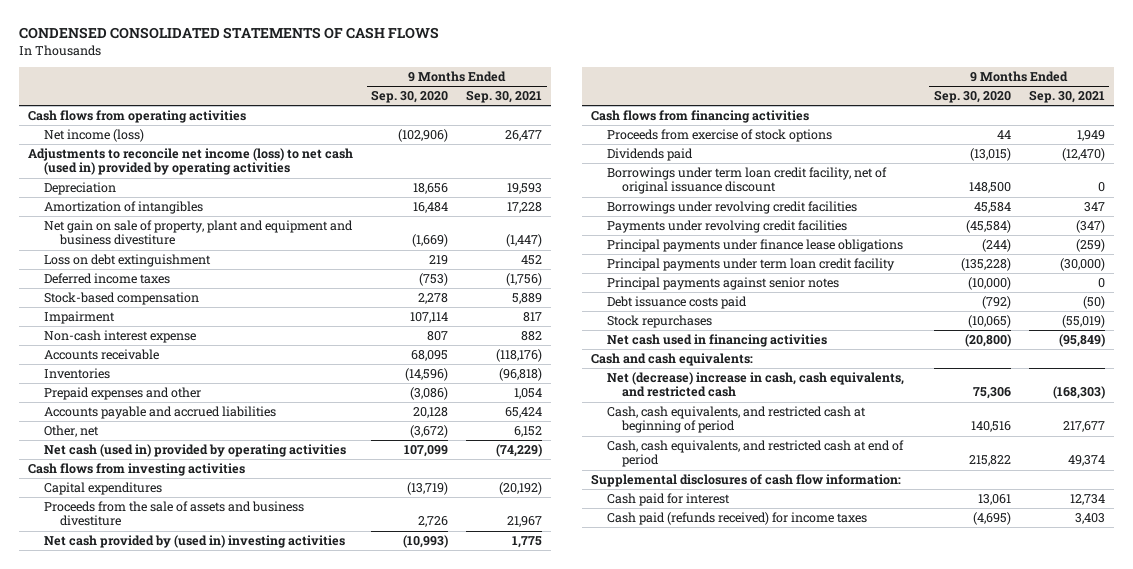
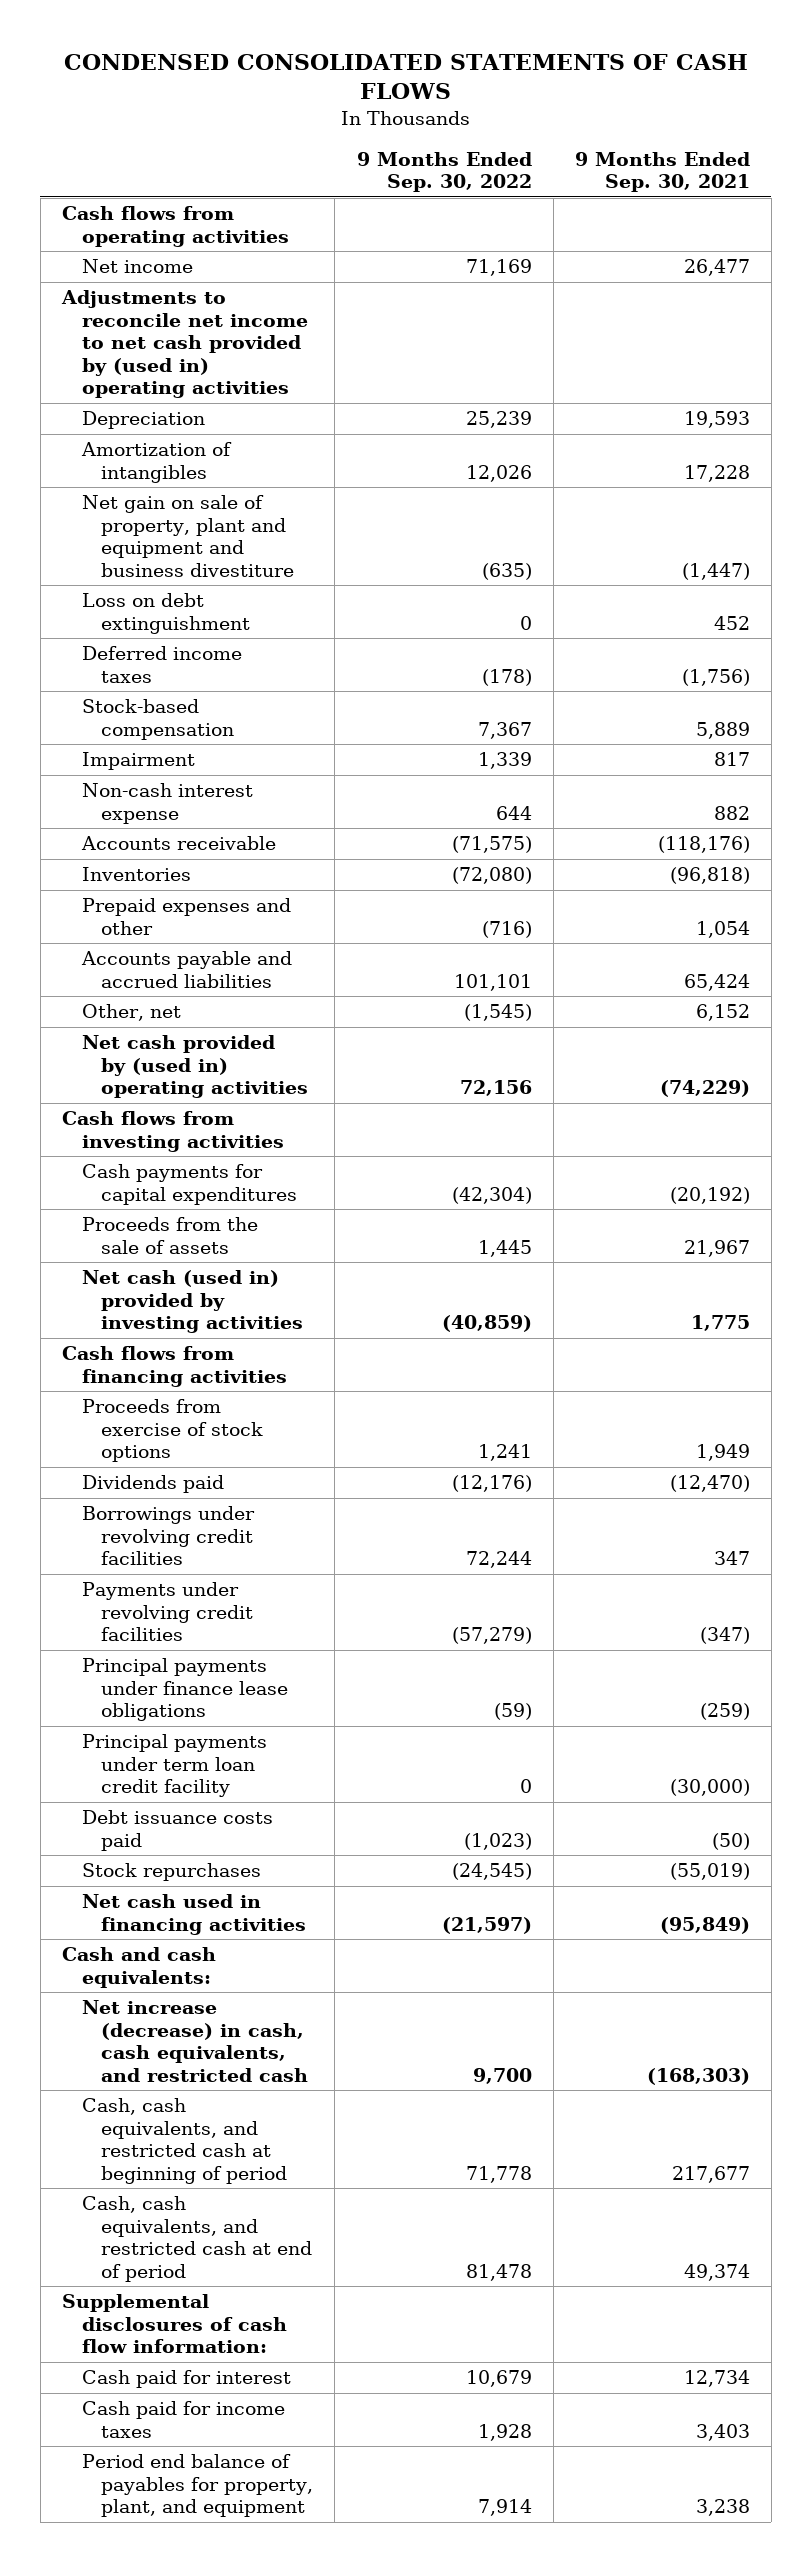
[371,90,449,104] Sep. 30, 2020 -> none
none -> [356,151,532,193] 9 Months Ended Sep. 30, 2022
[43,129,144,143] Net income (loss) -> [81,259,193,274] Net income
[28,148,354,176] Adjustments to reconcile net income (loss) to net cash (used in) provided by operating activities -> [60,290,308,399] Adjustments to reconcile net income to net cash provided by (used in) operating activities
[43,444,346,458] Net cash (used in) provided by operating activities -> [81,1035,309,1099] Net cash provided by (used in) operating activities
[43,482,162,496] Capital expenditures -> [81,1164,298,1205] Cash payments for capital expenditures
[43,501,304,527] Proceeds from the sale of assets and business divestiture -> [81,1217,258,1254] Proceeds from the sale of assets
[43,535,345,549] Net cash provided by (used in) investing activities -> [81,1270,304,1334] Net cash (used in) provided by investing activities
[606,167,887,195] Borrowings under term loan credit facility, net of original issuance discount -> none
[606,277,839,291] Principal payments against senior notes -> none
[606,372,904,398] Net (decrease) increase in cash, cash equivalents, and restricted cash -> [81,2000,309,2082] Net increase (decrease) in cash, cash equivalents, and restricted cash
[606,512,867,526] Cash paid (refunds received) for income taxes -> [81,2401,285,2438] Cash paid for income taxes
none -> [81,2454,314,2518] Period end balance of payables for property, plant, and equipment

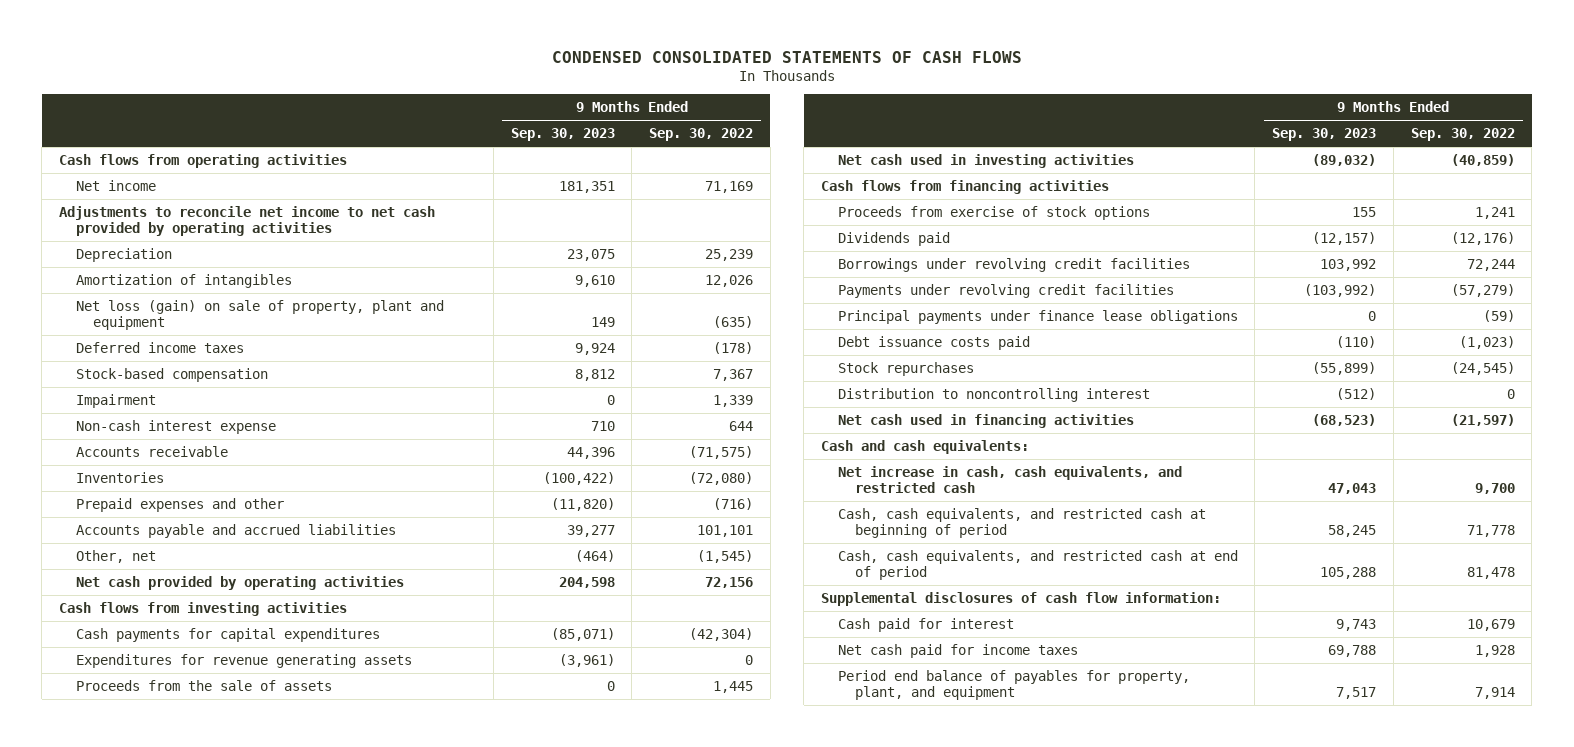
[574,151,750,193] 9 Months Ended Sep. 30, 2021 -> none
none -> [510,128,615,142] Sep. 30, 2023
[60,290,308,399] Adjustments to reconcile net income to net cash provided by (used in) operating activities -> [59,205,436,236] Adjustments to reconcile net income to net cash provided by operating activities
[81,593,251,634] Loss on debt extinguishment -> none
[81,495,295,577] Net gain on sale of property, plant and equipment and business divestiture -> [76,299,445,330] Net loss (gain) on sale of property, plant and equipment
[81,1035,309,1099] Net cash provided by (used in) operating activities -> [76,575,405,590] Net cash provided by operating activities
none -> [76,653,413,668] Expenditures for revenue generating assets
[81,1270,304,1334] Net cash (used in) provided by investing activities -> [837,153,1134,168] Net cash used in investing activities
[81,1734,267,1798] Principal payments under term loan credit facility -> none
none -> [837,387,1150,402] Distribution to noncontrolling interest
[81,2000,309,2082] Net increase (decrease) in cash, cash equivalents, and restricted cash -> [837,465,1182,493] Net increase in cash, cash equivalents, and restricted cash
[81,2401,285,2438] Cash paid for income taxes -> [837,643,1078,658] Net cash paid for income taxes

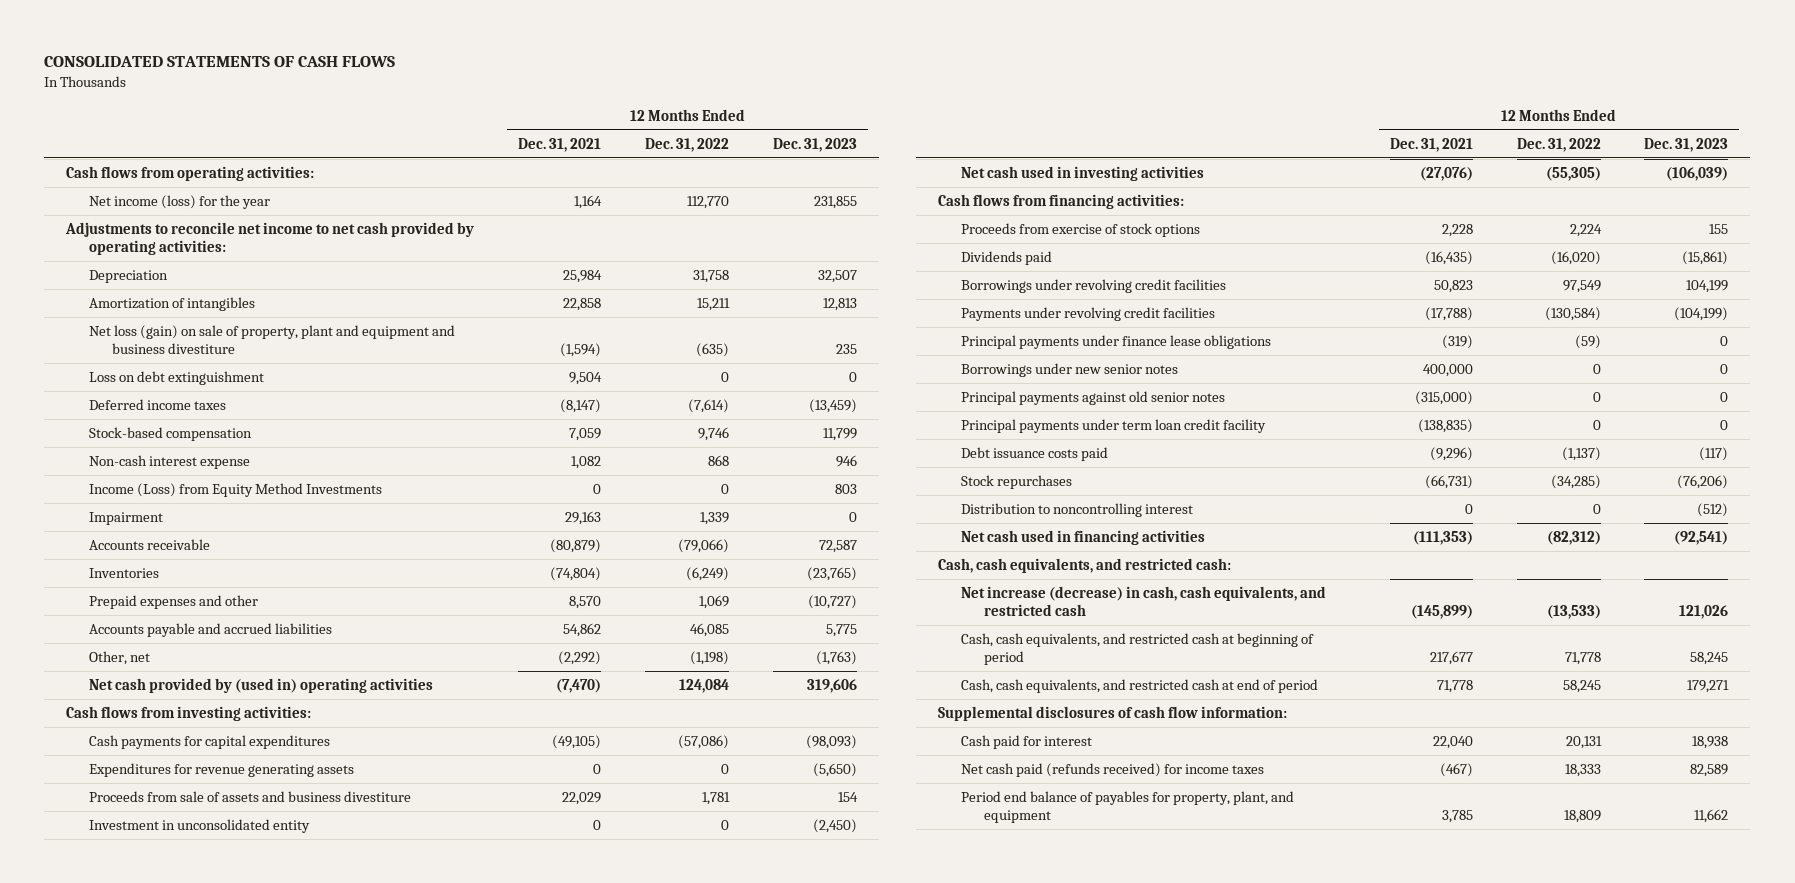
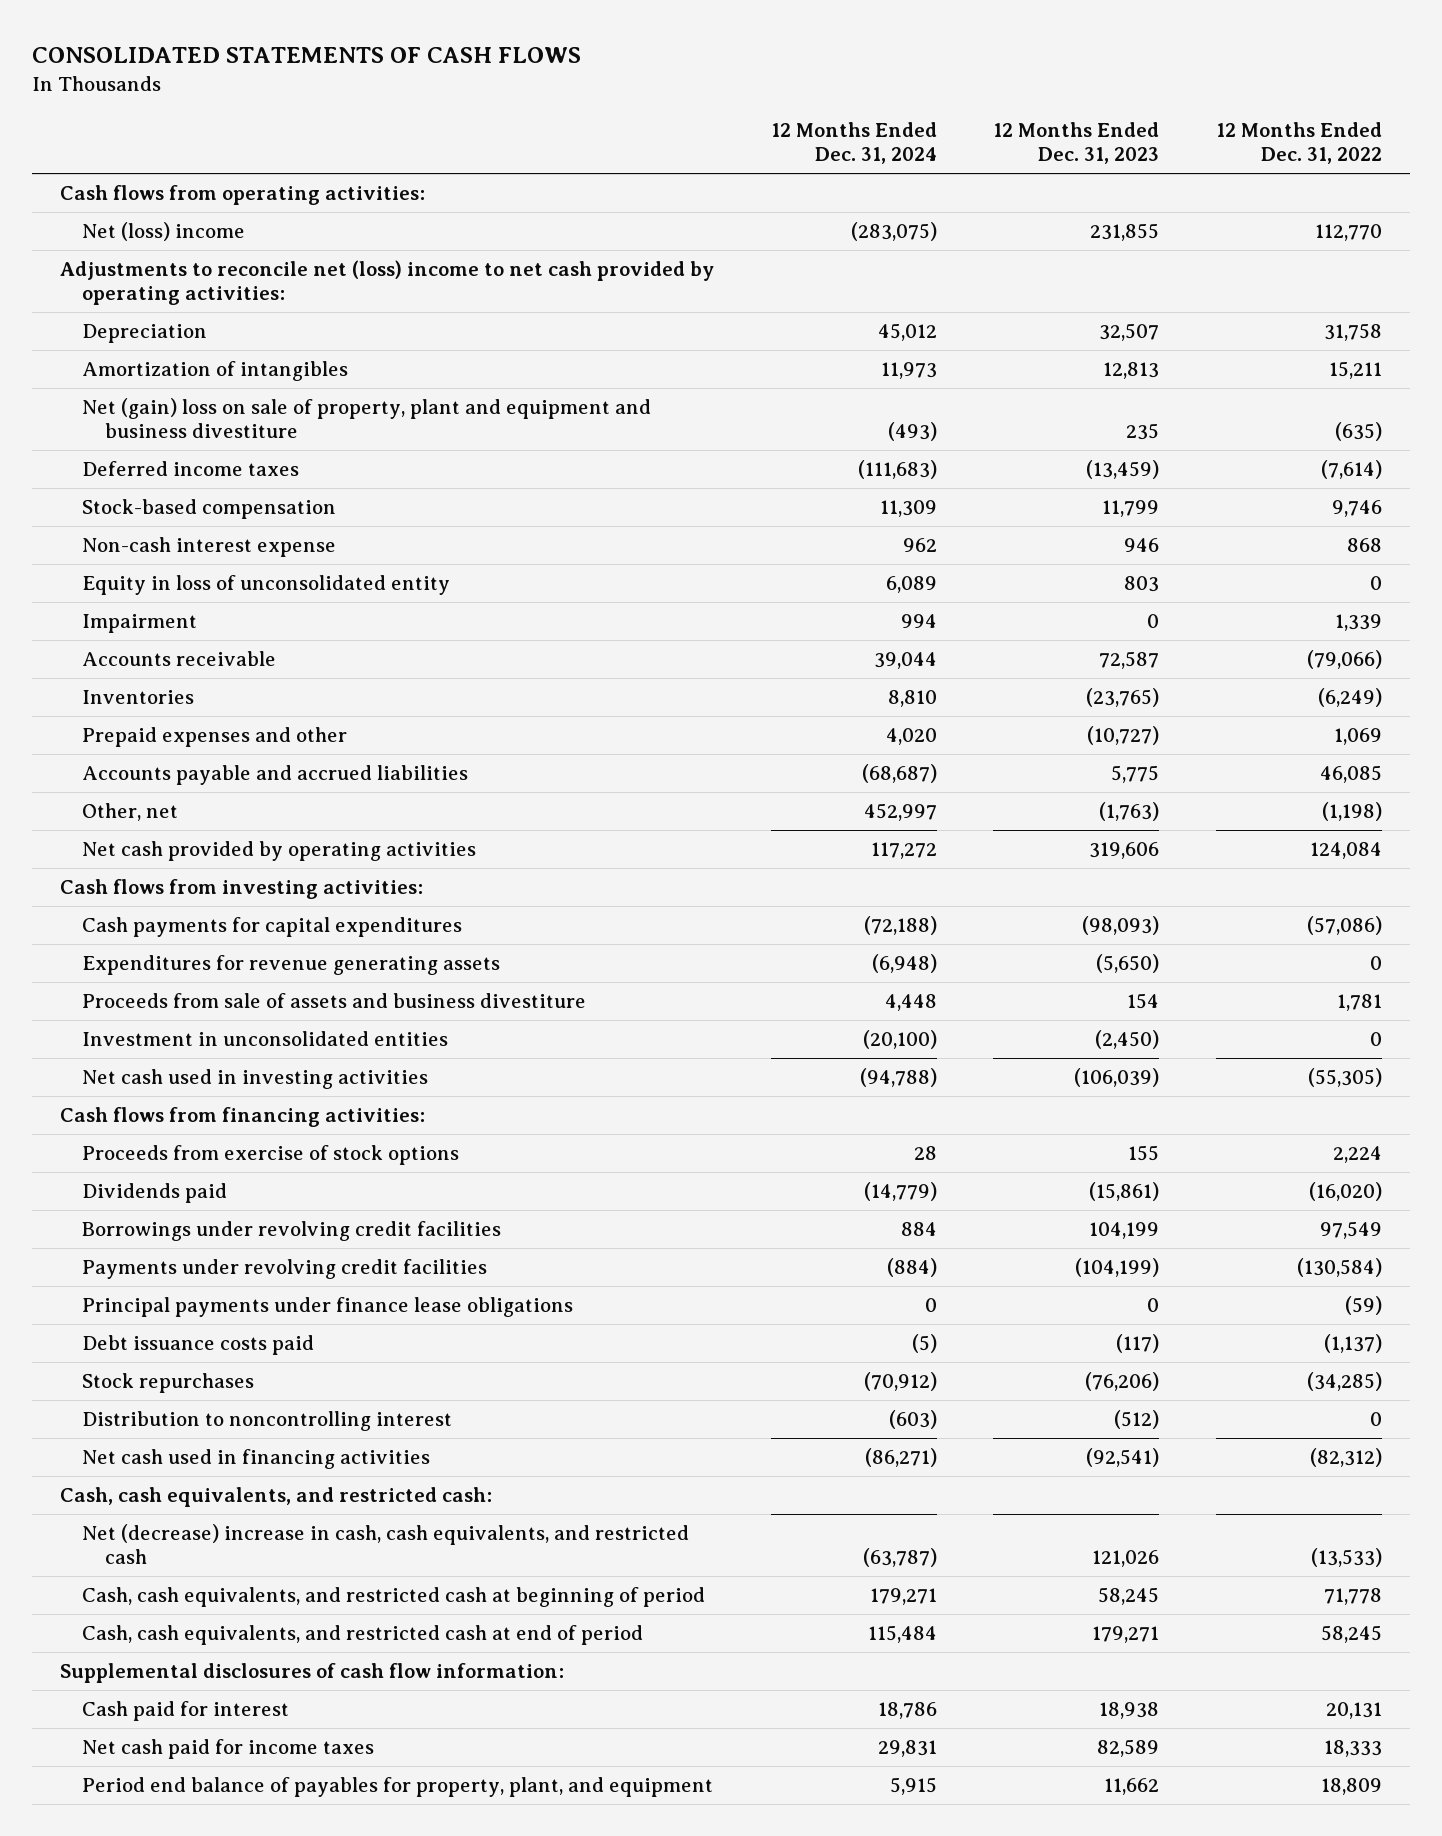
[518,137,602,152] Dec. 31, 2021 -> none
none -> [770,122,937,165] 12 Months Ended Dec. 31, 2024
[89,194,271,209] Net income (loss) for the year -> [82,222,246,242] Net (loss) income
[65,221,475,256] Adjustments to reconcile net income to net cash provided by operating activities: -> [60,260,715,306] Adjustments to reconcile net (loss) income to net cash provided by operating activities:
[89,370,265,385] Loss on debt extinguishment -> none
[89,324,456,355] Net loss (gain) on sale of property, plant and equipment and business divestiture -> [82,398,652,439] Net (gain) loss on sale of property, plant and equipment and business divestiture
[89,482,383,497] Income (Loss) from Equity Method Investments -> [82,575,451,596] Equity in loss of unconsolidated entity
[89,677,434,693] Net cash provided by (used in) operating activities -> [82,841,477,862] Net cash provided by operating activities
[89,818,311,833] Investment in unconsolidated entity -> [82,1031,449,1047] Investment in unconsolidated entities
[960,362,1178,377] Borrowings under new senior notes -> none
[960,390,1225,405] Principal payments against old senior notes -> none
[960,418,1266,433] Principal payments under term loan credit facility -> none
[960,585,1326,617] Net increase (decrease) in cash, cash equivalents, and restricted cash -> [82,1524,690,1565] Net (decrease) increase in cash, cash equivalents, and restricted cash
[960,762,1264,777] Net cash paid (refunds received) for income taxes -> [82,1739,375,1760] Net cash paid for income taxes

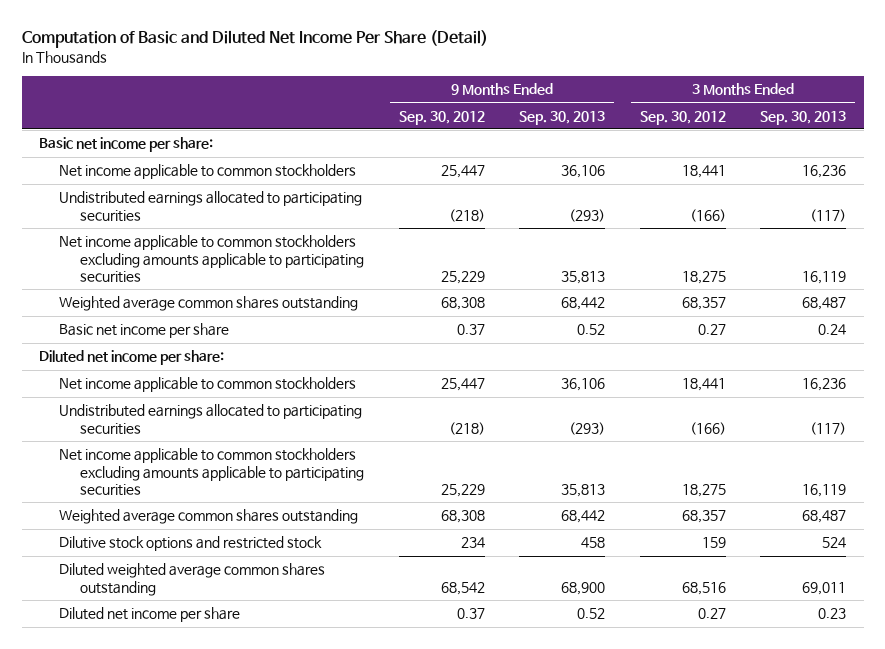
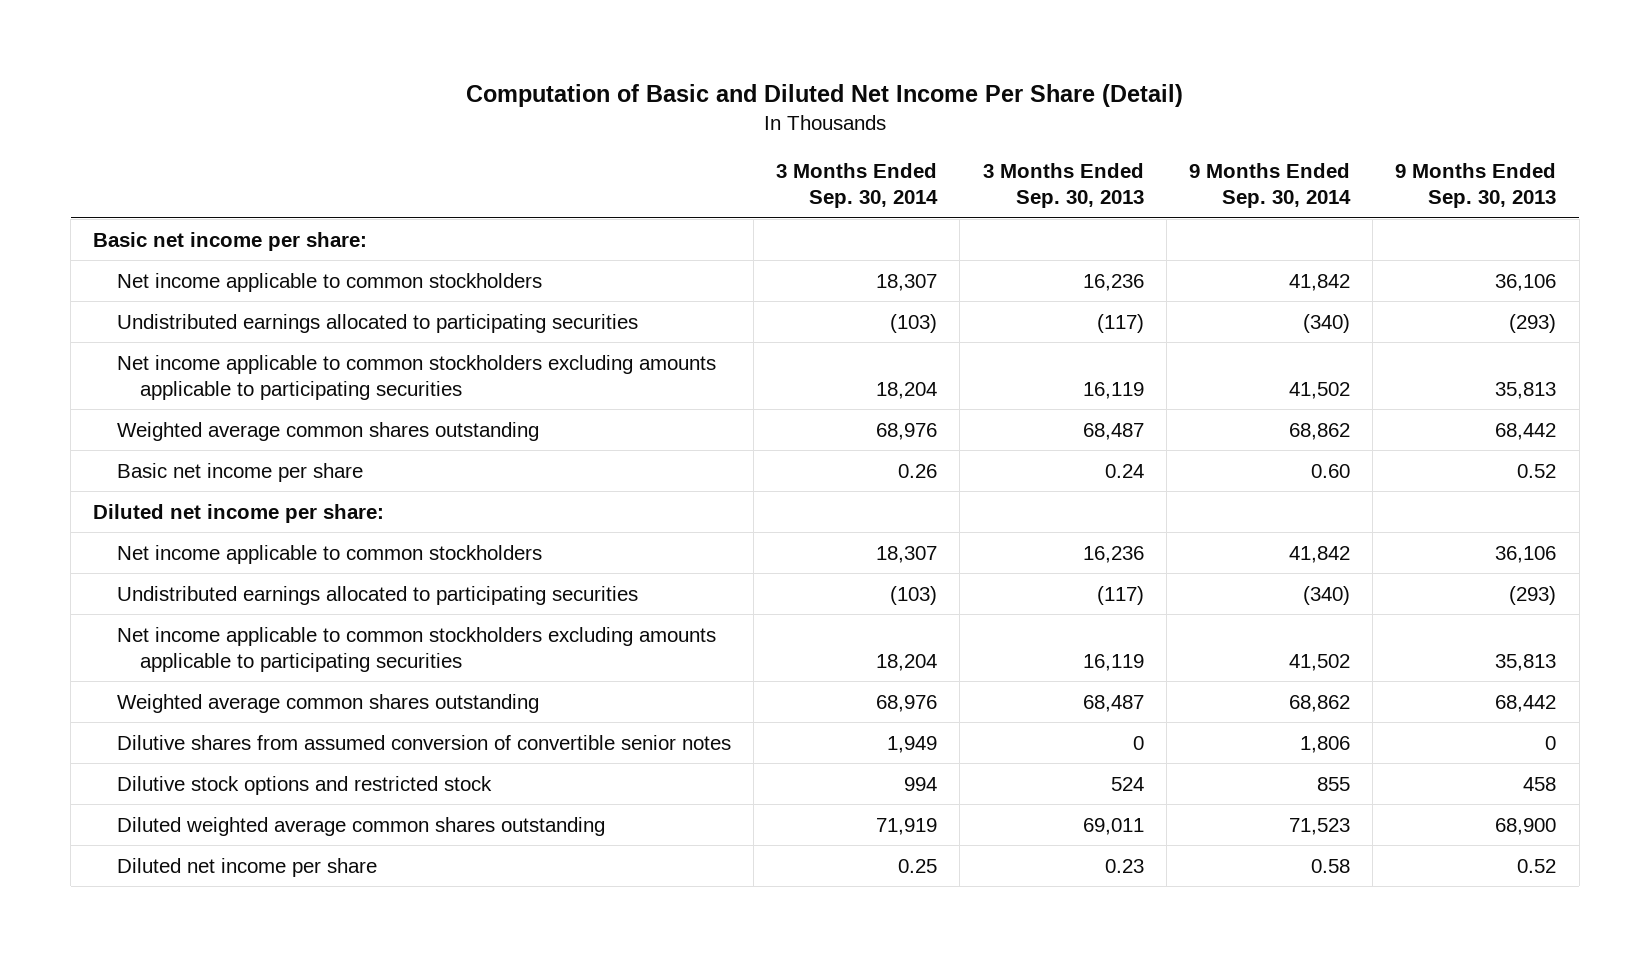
[398,110,485,125] Sep. 30, 2012 -> none
[639,110,726,125] Sep. 30, 2012 -> none
none -> [776,162,939,208] 3 Months Ended Sep. 30, 2014
none -> [1188,162,1351,208] 9 Months Ended Sep. 30, 2014
none -> [116,734,731,750] Dilutive shares from assumed conversion of convertible senior notes

